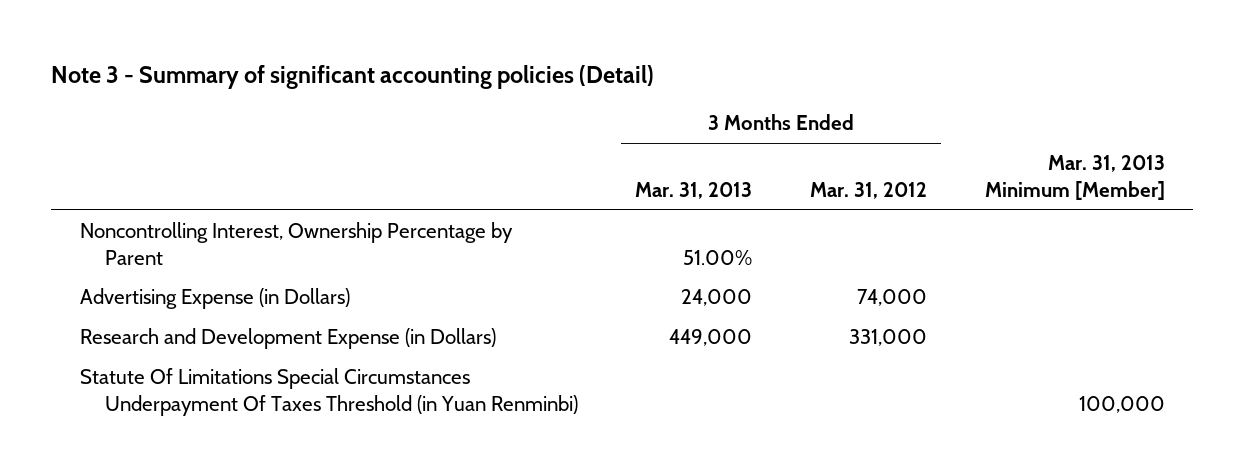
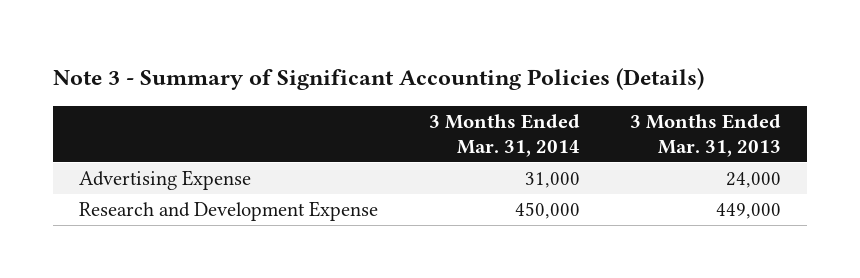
[51,64,655,89] Note 3 - Summary of significant accounting policies (Detail) -> [53,68,705,91] Note 3 - Summary of Significant Accounting Policies (Details)
[810,181,928,199] Mar. 31, 2012 -> none
[984,155,1165,200] Mar. 31, 2013 Minimum [Member] -> none
none -> [428,114,580,157] 3 Months Ended Mar. 31, 2014
[80,222,514,265] Noncontrolling Interest, Ownership Percentage by Parent -> none
[80,368,578,416] Statute Of Limitations Special Circumstances Underpayment Of Taxes Threshold (in Yuan Renminbi) -> none
[80,288,351,310] Advertising Expense (in Dollars) -> [78,170,251,191] Advertising Expense
[80,328,497,350] Research and Development Expense (in Dollars) -> [78,201,378,222] Research and Development Expense

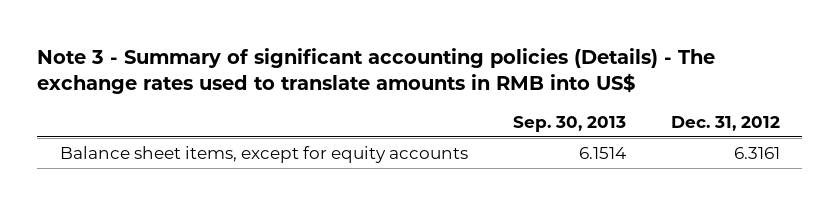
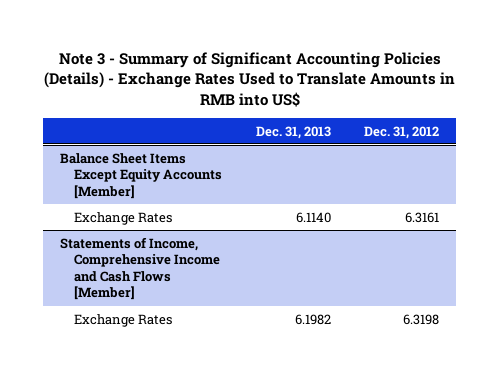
[37,47,716,94] Note 3 - Summary of significant accounting policies (Details) - The exchange rates used to translate amounts in RMB into US$ -> [43,51,455,107] Note 3 - Summary of Significant Accounting Policies (Details) - Exchange Rates Used to Translate Amounts in RMB into US$
[512,115,626,132] Sep. 30, 2013 -> none
none -> [255,125,331,139] Dec. 31, 2013
none -> [59,152,223,199] Balance Sheet Items Except Equity Accounts [Member]
[59,145,468,163] Balance sheet items, except for equity accounts -> [74,211,173,225] Exchange Rates
none -> [59,236,221,301] Statements of Income, Comprehensive Income and Cash Flows [Member]
none -> [74,313,173,327] Exchange Rates

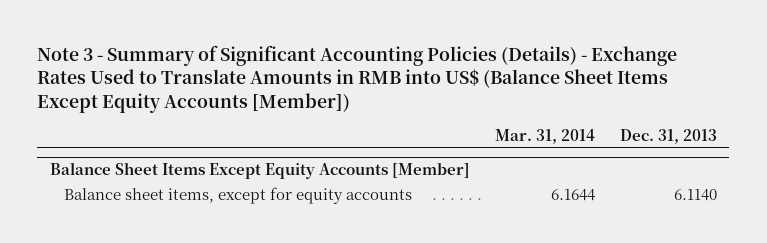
[43,51,455,107] Note 3 - Summary of Significant Accounting Policies (Details) - Exchange Rates Used to Translate Amounts in RMB into US$ -> [37,44,678,113] Note 3 - Summary of Significant Accounting Policies (Details) - Exchange Rates Used to Translate Amounts in RMB into US$ (Balance Sheet Items Except Equity Accounts [Member])
[364,125,440,139] Dec. 31, 2012 -> none
none -> [494,128,595,144] Mar. 31, 2014
[59,236,221,301] Statements of Income, Comprehensive Income and Cash Flows [Member] -> none
[74,313,173,327] Exchange Rates -> none
[74,211,173,225] Exchange Rates -> [64,186,413,204] Balance sheet items, except for equity accounts

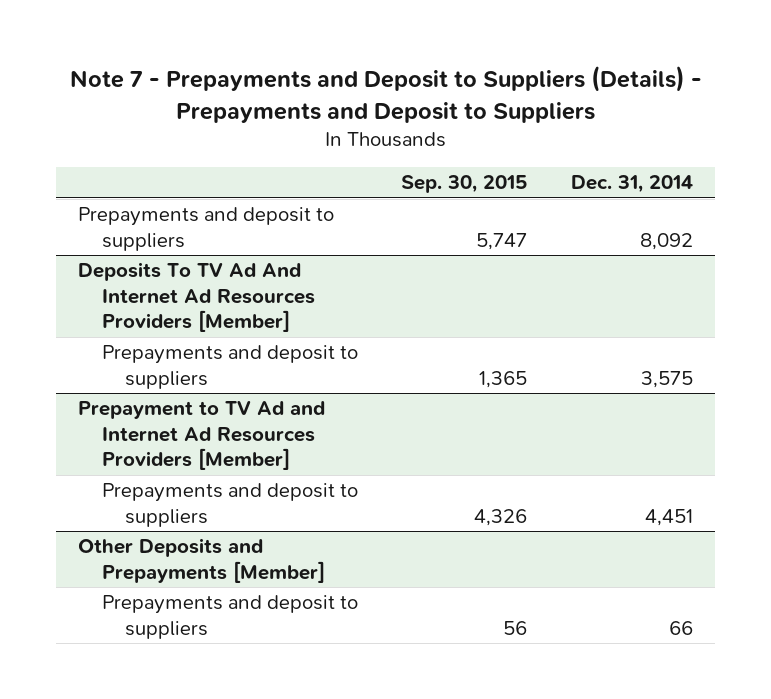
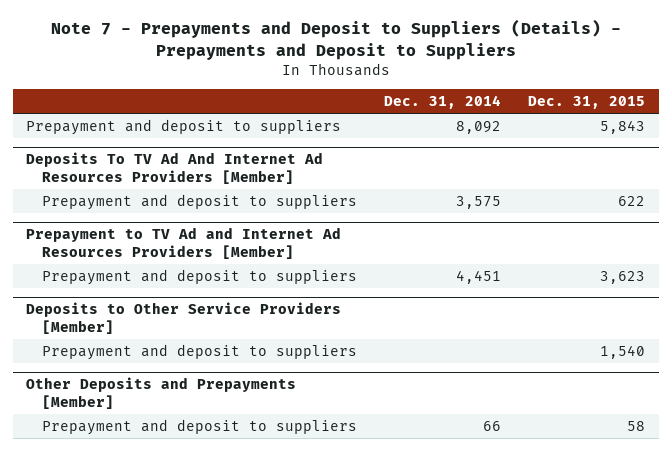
[401,174,528,193] Sep. 30, 2015 -> none
none -> [528,96,646,110] Dec. 31, 2015
[77,207,334,251] Prepayments and deposit to suppliers -> [26,118,342,135] Prepayment and deposit to suppliers
[101,345,358,389] Prepayments and deposit to suppliers -> [42,193,358,210] Prepayment and deposit to suppliers
[101,483,358,527] Prepayments and deposit to suppliers -> [42,268,358,285] Prepayment and deposit to suppliers
none -> [26,302,342,335] Deposits to Other Service Providers [Member]
none -> [42,343,358,360] Prepayment and deposit to suppliers
[101,595,358,639] Prepayments and deposit to suppliers -> [42,418,358,435] Prepayment and deposit to suppliers

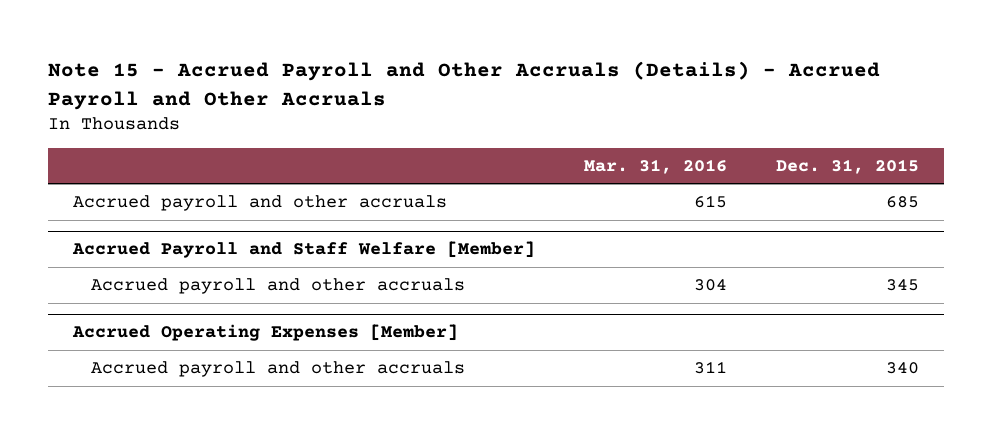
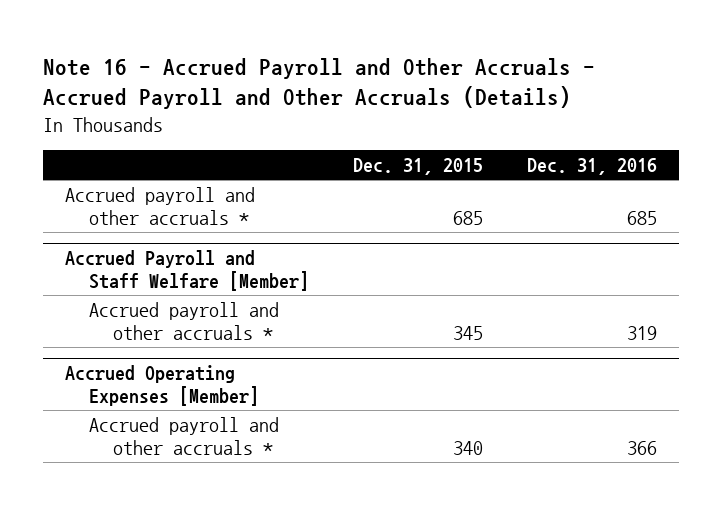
[48,61,881,110] Note 15 - Accrued Payroll and Other Accruals (Details) - Accrued Payroll and Other Accruals -> [43,57,596,110] Note 16 - Accrued Payroll and Other Accruals - Accrued Payroll and Other Accruals (Details)
[584,158,728,174] Mar. 31, 2016 -> none
none -> [527,158,658,176] Dec. 31, 2016
[72,195,447,212] Accrued payroll and other accruals -> [65,186,256,225] Accrued payroll and other accruals *
[90,278,465,295] Accrued payroll and other accruals -> [89,301,280,340] Accrued payroll and other accruals *
[90,361,465,378] Accrued payroll and other accruals -> [89,416,280,455] Accrued payroll and other accruals *

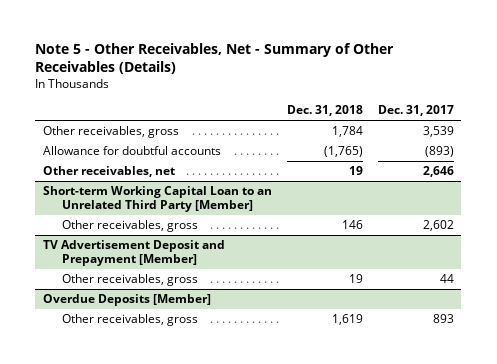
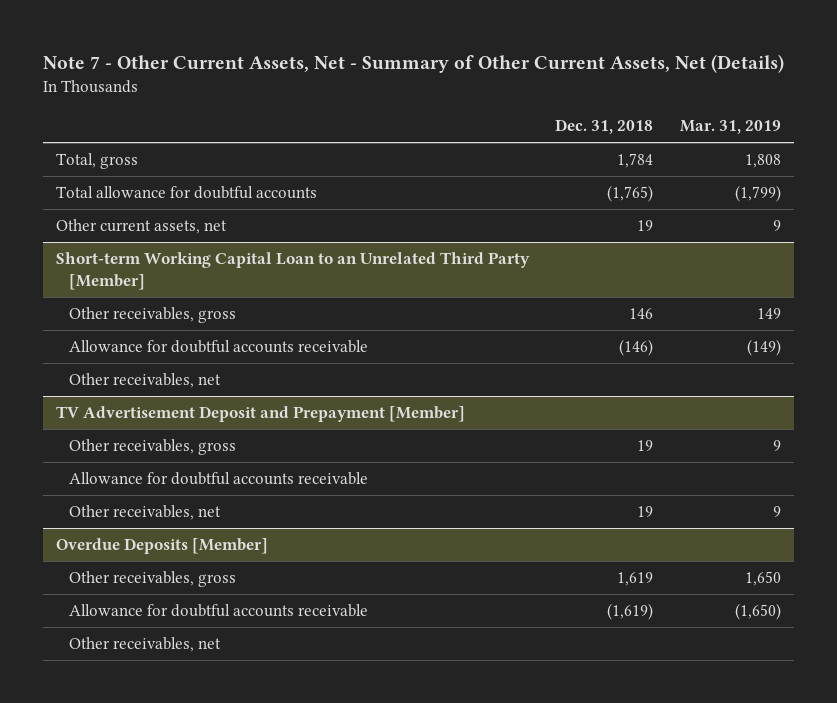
[35,42,395,75] Note 5 - Other Receivables, Net - Summary of Other Receivables (Details) -> [42,53,784,73] Note 7 - Other Current Assets, Net - Summary of Other Current Assets, Net (Details)
[377,105,454,117] Dec. 31, 2017 -> none
none -> [680,120,782,135] Mar. 31, 2019
[42,166,175,178] Other receivables, net -> none
[42,126,179,139] Other receivables, gross -> [55,153,138,170] Total, gross
[42,146,221,156] Allowance for doubtful accounts -> [55,186,317,200] Total allowance for doubtful accounts
none -> [55,219,227,235] Other current assets, net
none -> [68,340,368,354] Allowance for doubtful accounts receivable
none -> [68,373,221,389] Other receivables, net
none -> [68,472,368,486] Allowance for doubtful accounts receivable
none -> [68,505,221,521] Other receivables, net
none -> [68,604,368,618] Allowance for doubtful accounts receivable
none -> [68,637,221,653] Other receivables, net

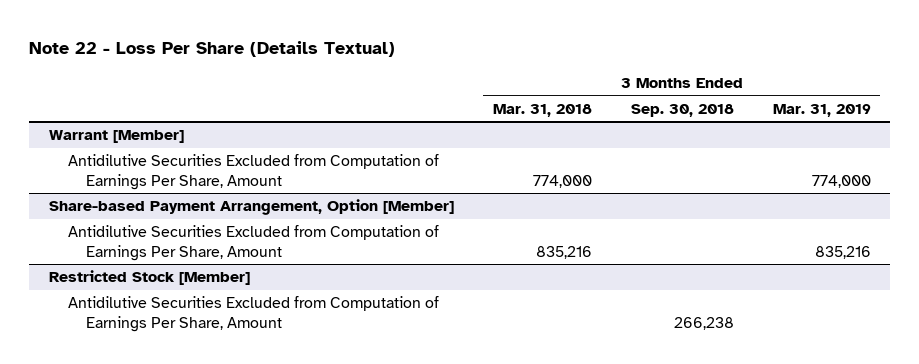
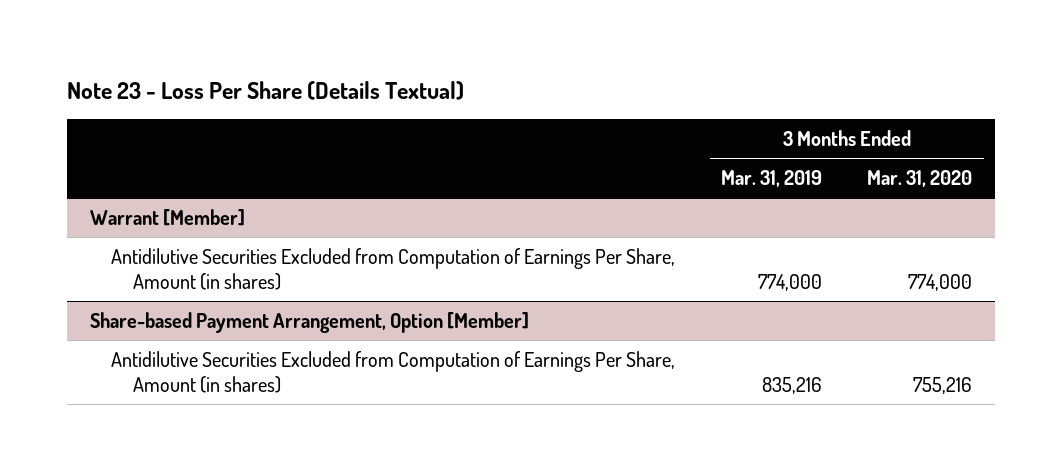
[29,40,396,57] Note 22 - Loss Per Share (Details Textual) -> [67,80,465,100] Note 23 - Loss Per Share (Details Textual)
[492,103,592,117] Mar. 31, 2018 -> none
[630,103,734,117] Sep. 30, 2018 -> none
none -> [867,170,973,188] Mar. 31, 2020
[67,154,439,190] Antidilutive Securities Excluded from Computation of Earnings Per Share, Amount -> [111,247,676,290] Antidilutive Securities Excluded from Computation of Earnings Per Share, Amount (in shares)
[48,270,250,286] Restricted Stock [Member] -> none
[67,296,439,332] Antidilutive Securities Excluded from Computation of Earnings Per Share, Amount -> none
[67,225,439,261] Antidilutive Securities Excluded from Computation of Earnings Per Share, Amount -> [111,350,676,393] Antidilutive Securities Excluded from Computation of Earnings Per Share, Amount (in shares)

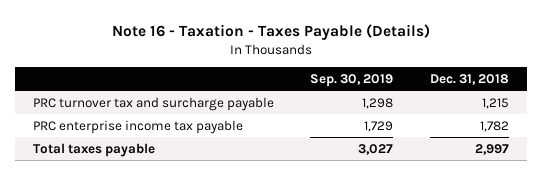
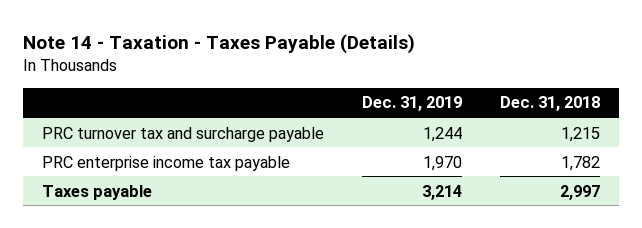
[111,23,430,40] Note 16 - Taxation - Taxes Payable (Details) -> [23,34,416,55] Note 14 - Taxation - Taxes Payable (Details)
[310,73,394,87] Sep. 30, 2019 -> none
none -> [362,96,463,112] Dec. 31, 2019
[33,142,156,157] Total taxes payable -> [42,184,153,200] Taxes payable

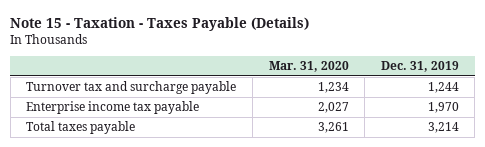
[23,34,416,55] Note 14 - Taxation - Taxes Payable (Details) -> [10,17,310,32] Note 15 - Taxation - Taxes Payable (Details)
[500,96,601,112] Dec. 31, 2018 -> none
none -> [268,61,349,73] Mar. 31, 2020
[42,126,325,142] PRC turnover tax and surcharge payable -> [26,81,237,95] Turnover tax and surcharge payable
[42,155,291,171] PRC enterprise income tax payable -> [26,101,200,115] Enterprise income tax payable
[42,184,153,200] Taxes payable -> [26,121,136,135] Total taxes payable

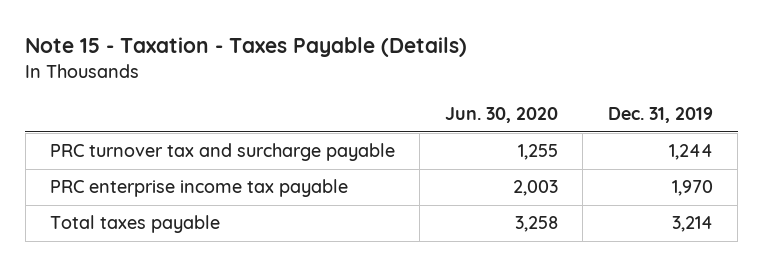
[268,61,349,73] Mar. 31, 2020 -> none
none -> [444,107,558,124] Jun. 30, 2020
[26,81,237,95] Turnover tax and surcharge payable -> [50,143,396,162] PRC turnover tax and surcharge payable
[26,101,200,115] Enterprise income tax payable -> [50,179,349,198] PRC enterprise income tax payable

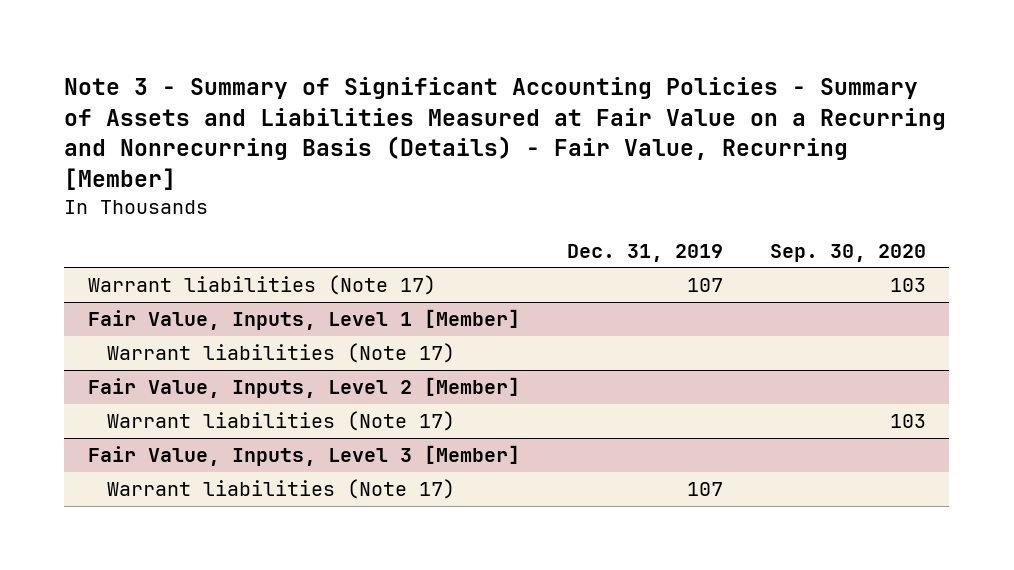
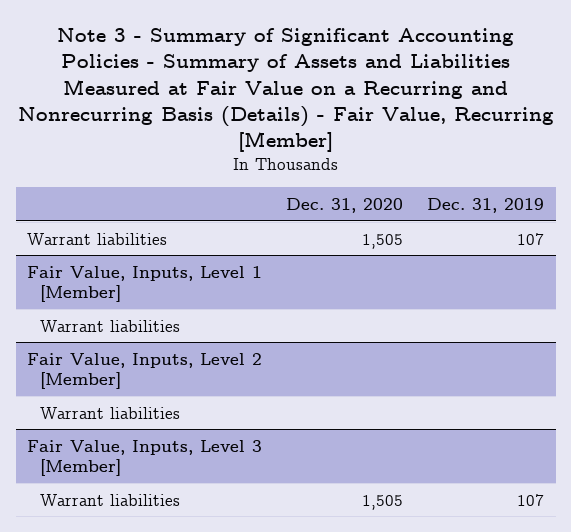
[769,243,926,262] Sep. 30, 2020 -> none
none -> [286,197,404,213] Dec. 31, 2020
[87,275,436,296] Warrant liabilities (Note 17) -> [27,232,168,245] Warrant liabilities
[106,343,455,364] Warrant liabilities (Note 17) -> [40,319,181,332] Warrant liabilities
[106,411,455,432] Warrant liabilities (Note 17) -> [40,406,181,419] Warrant liabilities
[106,479,455,500] Warrant liabilities (Note 17) -> [40,493,181,506] Warrant liabilities

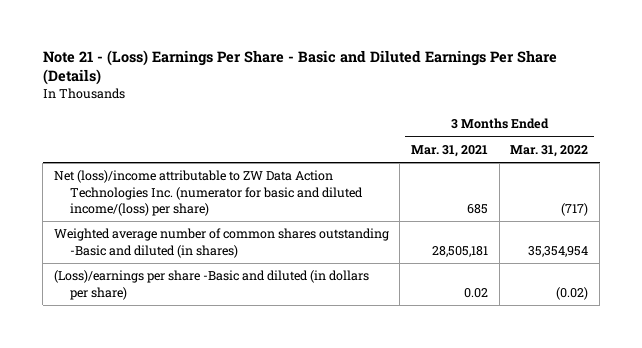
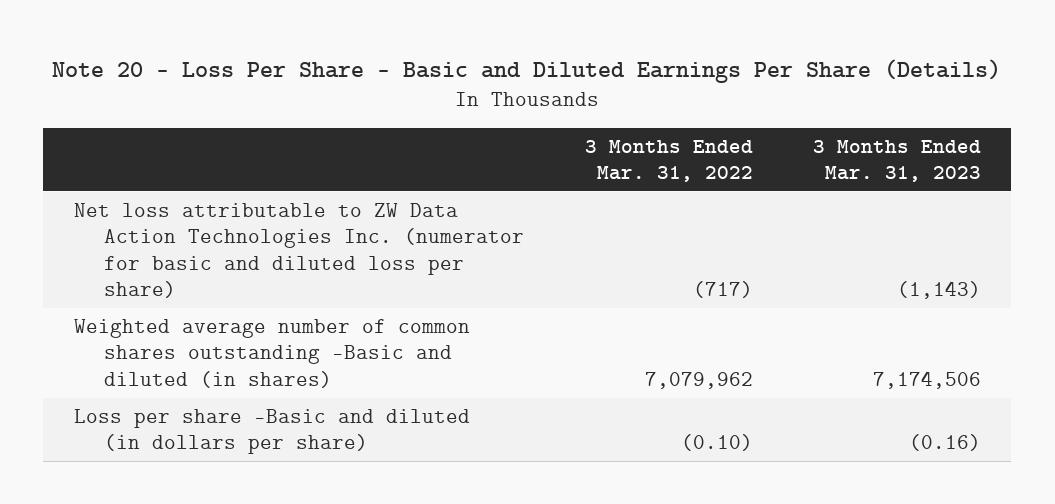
[42,50,557,86] Note 21 - (Loss) Earnings Per Share - Basic and Diluted Earnings Per Share (Details) -> [52,58,1002,83] Note 20 - Loss Per Share - Basic and Diluted Earnings Per Share (Details)
[411,144,489,157] Mar. 31, 2021 -> none
none -> [813,139,982,183] 3 Months Ended Mar. 31, 2023
[53,170,364,216] Net (loss)/income attributable to ZW Data Action Technologies Inc. (numerator for basic and diluted income/(loss) per share) -> [73,203,524,299] Net loss attributable to ZW Data Action Technologies Inc. (numerator for basic and diluted loss per share)
[528,245,589,257] 35,354,954 -> [644,371,753,389] 7,079,962
[53,270,369,300] (Loss)/earnings per share -Basic and diluted (in dollars per share) -> [73,409,470,455] Loss per share -Basic and diluted (in dollars per share)
[556,286,589,300] (0.02) -> [680,434,753,452] (0.10)

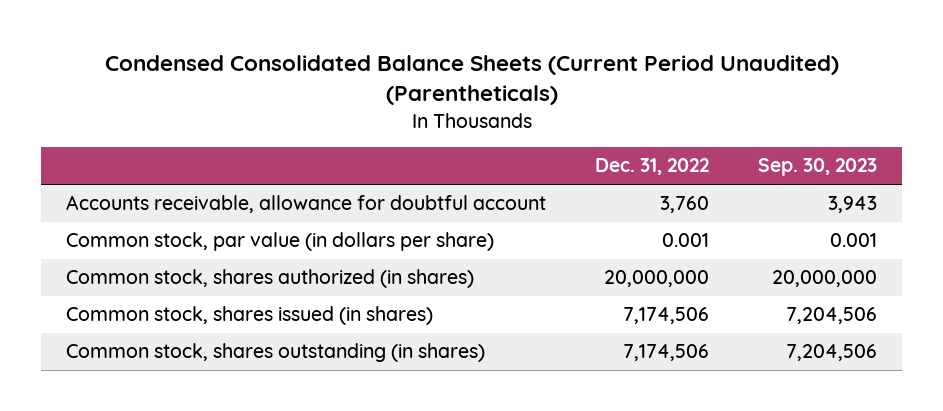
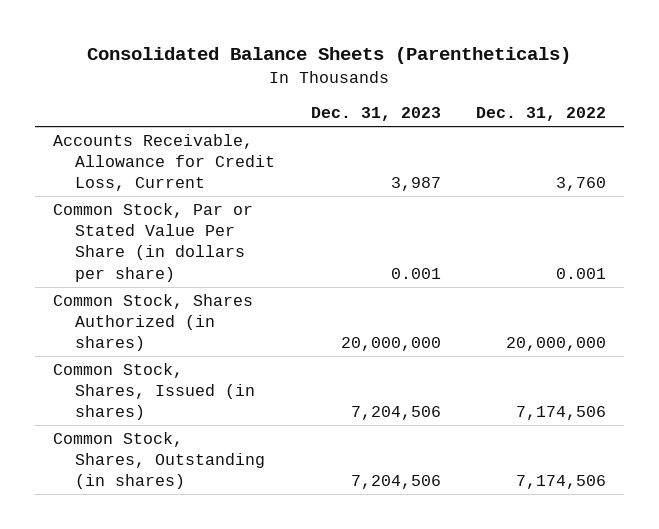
[104,55,839,106] Condensed Consolidated Balance Sheets (Current Period Unaudited) (Parentheticals) -> [87,47,572,65] Consolidated Balance Sheets (Parentheticals)
[758,158,878,177] Sep. 30, 2023 -> none
none -> [310,107,441,122] Dec. 31, 2023
[65,195,546,214] Accounts receivable, allowance for doubtful account -> [52,133,275,192] Accounts Receivable, Allowance for Credit Loss, Current
[65,232,494,252] Common stock, par value (in dollars per share) -> [52,202,253,282] Common Stock, Par or Stated Value Per Share (in dollars per share)
[65,269,474,289] Common stock, shares authorized (in shares) -> [52,293,253,352] Common Stock, Shares Authorized (in shares)
[65,306,433,326] Common stock, shares issued (in shares) -> [52,362,255,421] Common Stock, Shares, Issued (in shares)
[65,343,485,363] Common stock, shares outstanding (in shares) -> [52,431,265,490] Common Stock, Shares, Outstanding (in shares)

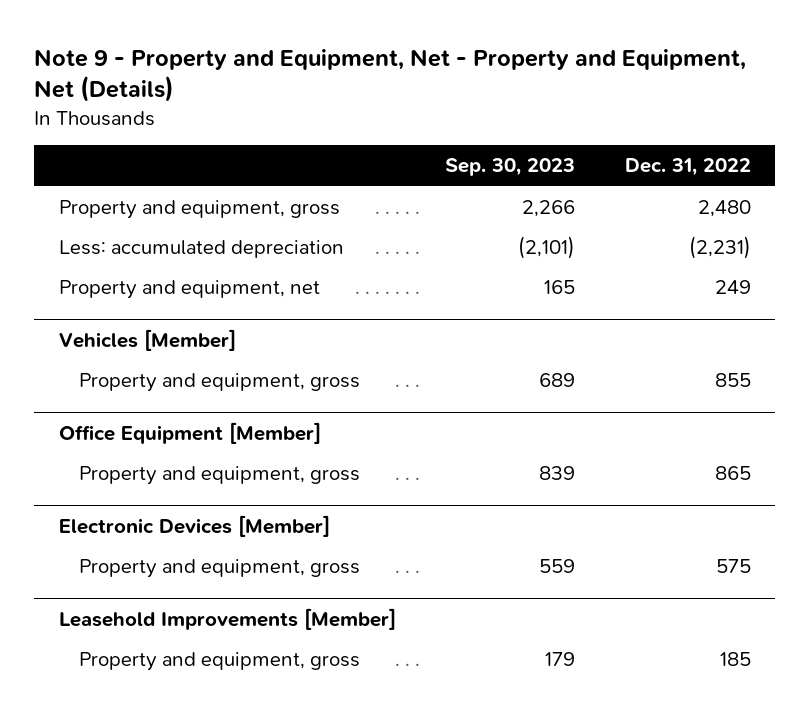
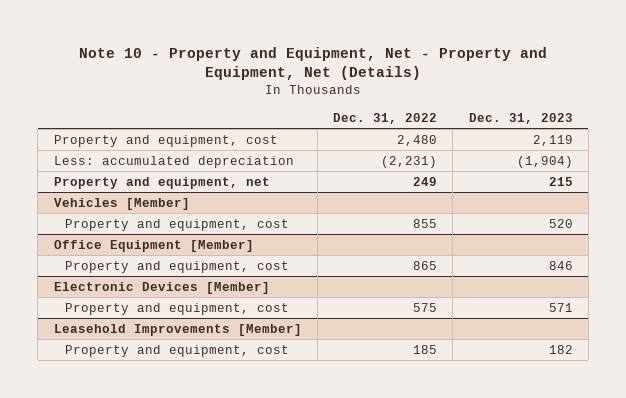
[34,48,747,103] Note 9 - Property and Equipment, Net - Property and Equipment, Net (Details) -> [79,46,548,81] Note 10 - Property and Equipment, Net - Property and Equipment, Net (Details)
[445,158,576,177] Sep. 30, 2023 -> none
none -> [468,112,573,124] Dec. 31, 2023
[58,199,340,219] Property and equipment, gross -> [53,134,278,147] Property and equipment, cost
[78,372,360,392] Property and equipment, gross -> [65,218,290,231] Property and equipment, cost
[78,465,360,485] Property and equipment, gross -> [65,260,290,273] Property and equipment, cost
[78,558,360,578] Property and equipment, gross -> [65,302,290,315] Property and equipment, cost
[78,651,360,671] Property and equipment, gross -> [65,344,290,357] Property and equipment, cost

